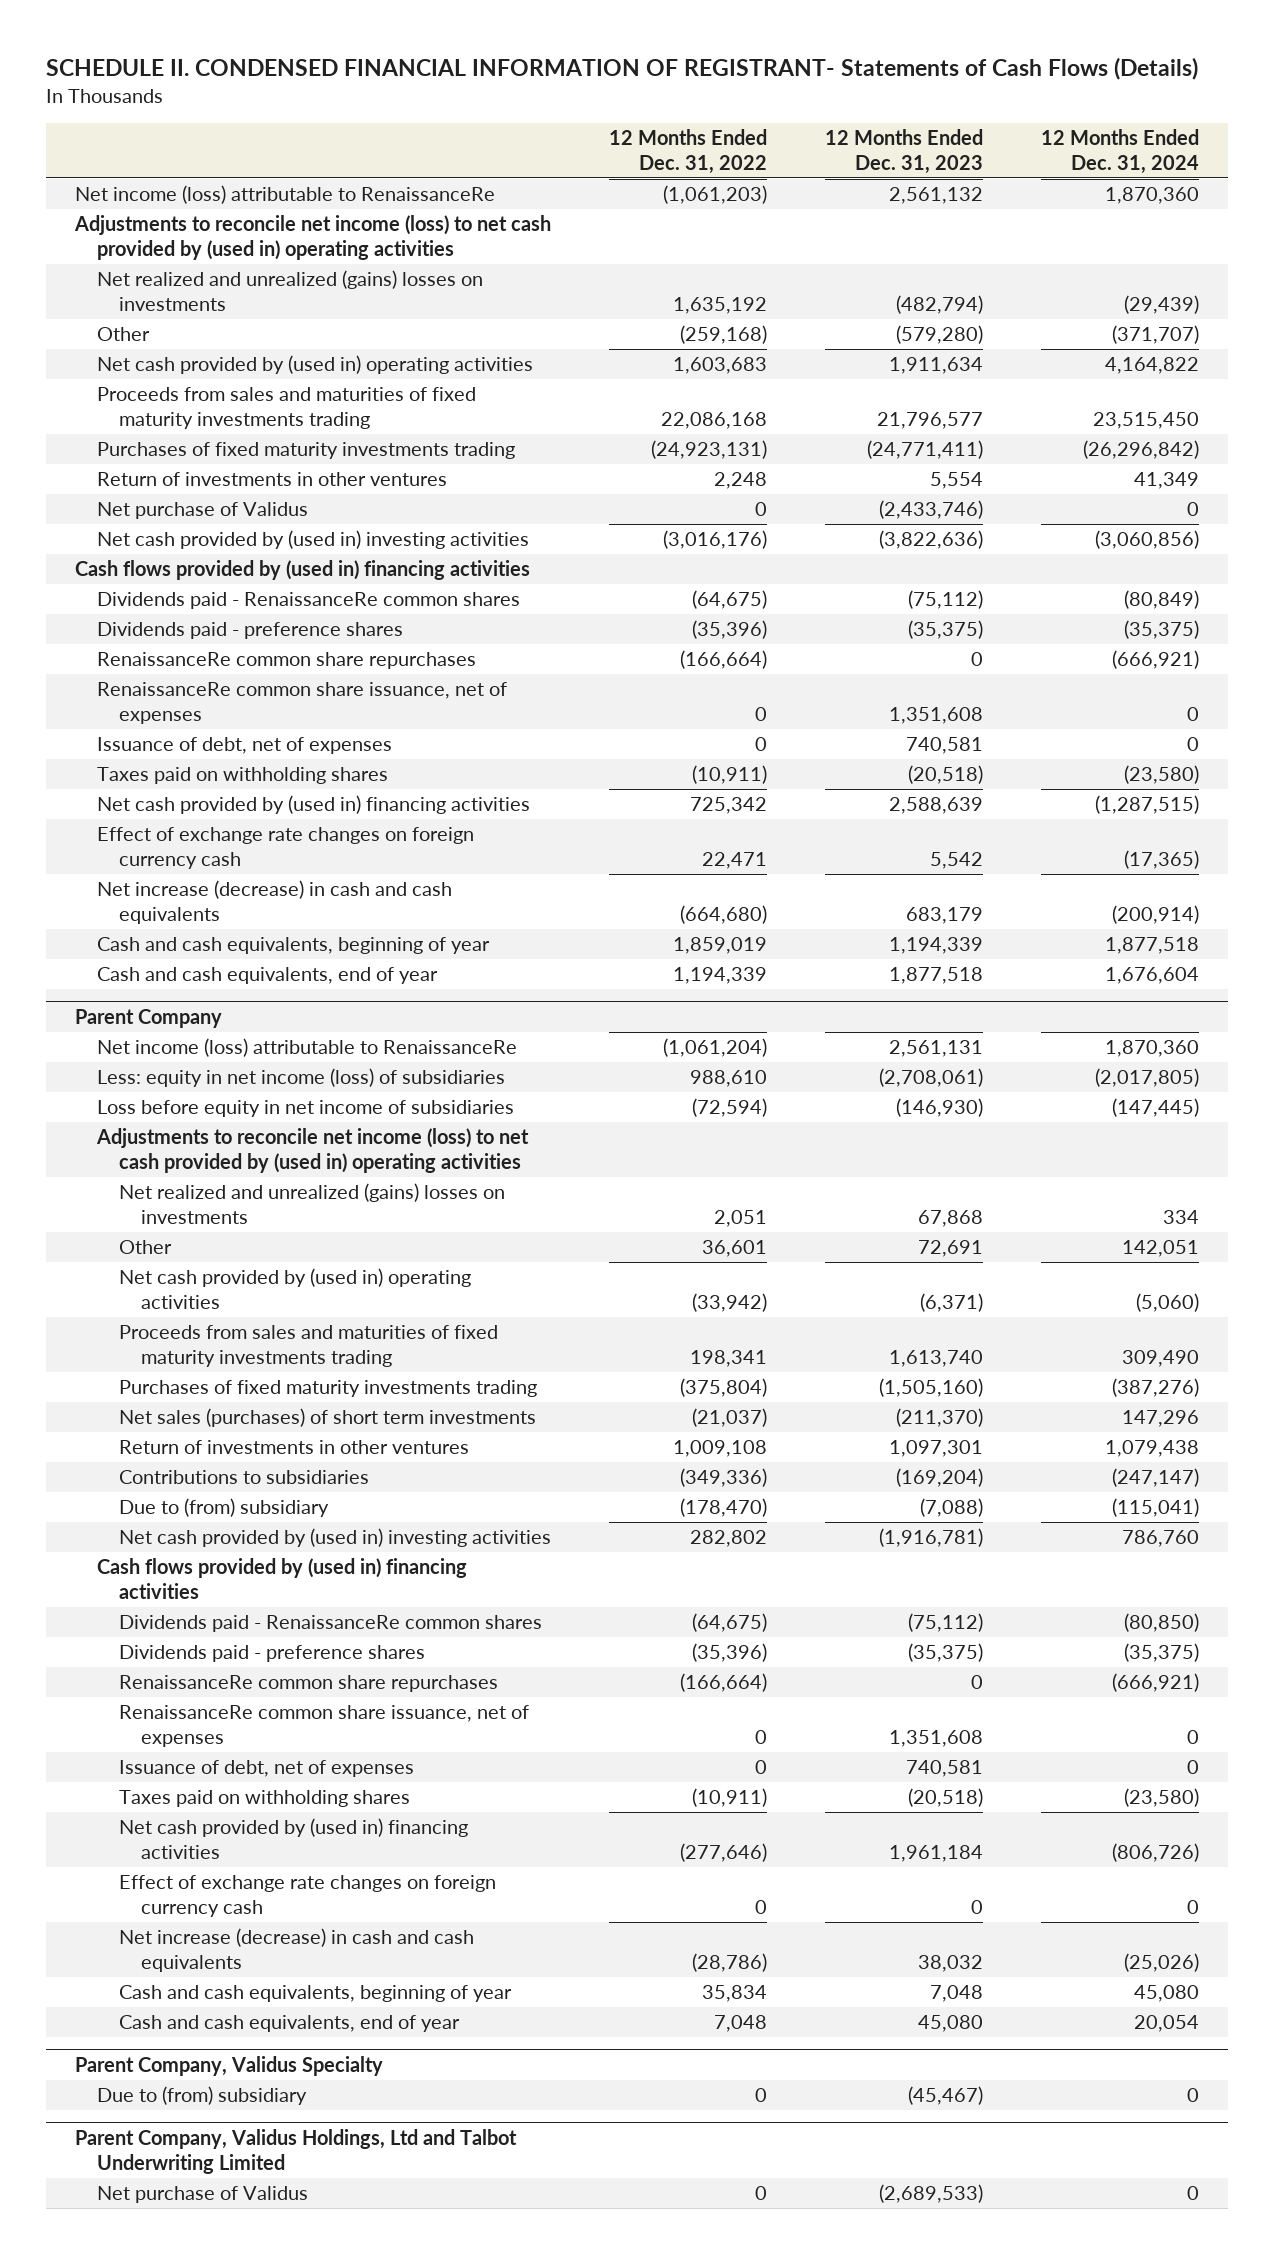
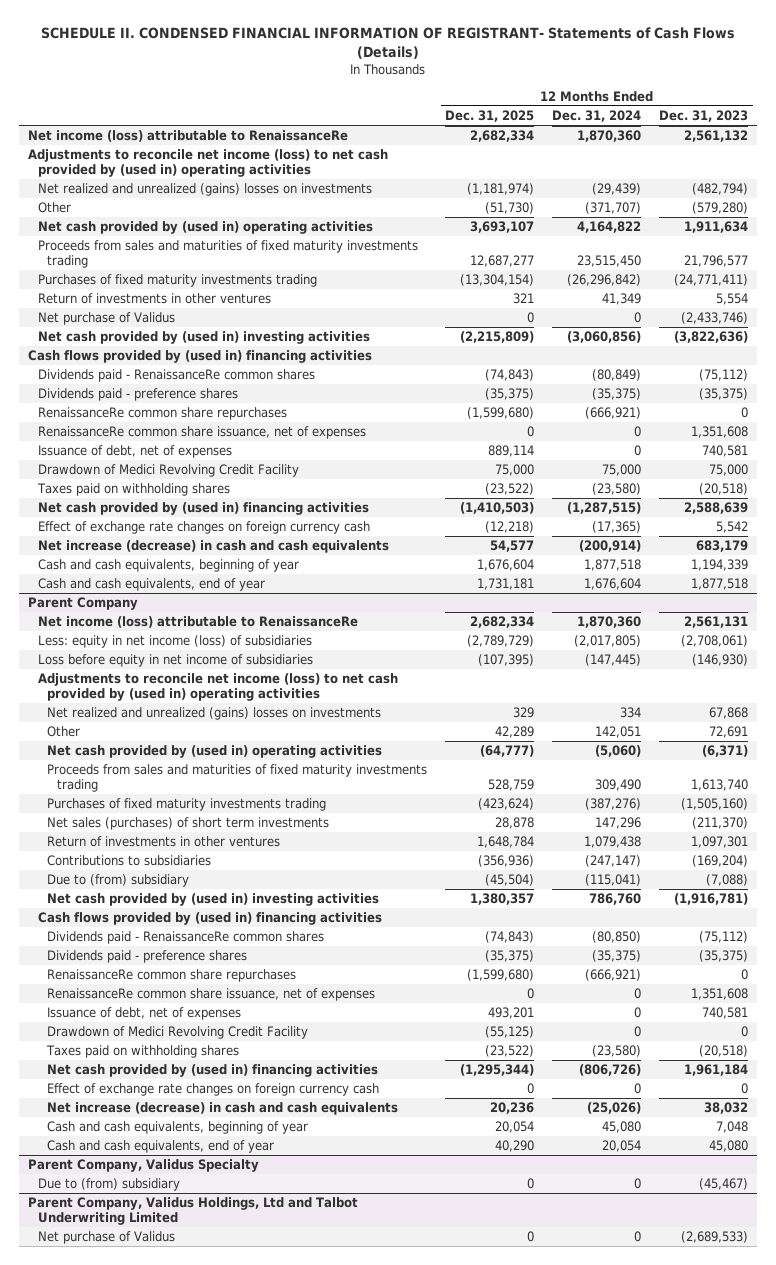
[608,129,767,175] 12 Months Ended Dec. 31, 2022 -> none
none -> [445,110,535,123] Dec. 31, 2025
none -> [37,464,299,478] Drawdown of Medici Revolving Credit Facility
none -> [47,1026,309,1040] Drawdown of Medici Revolving Credit Facility

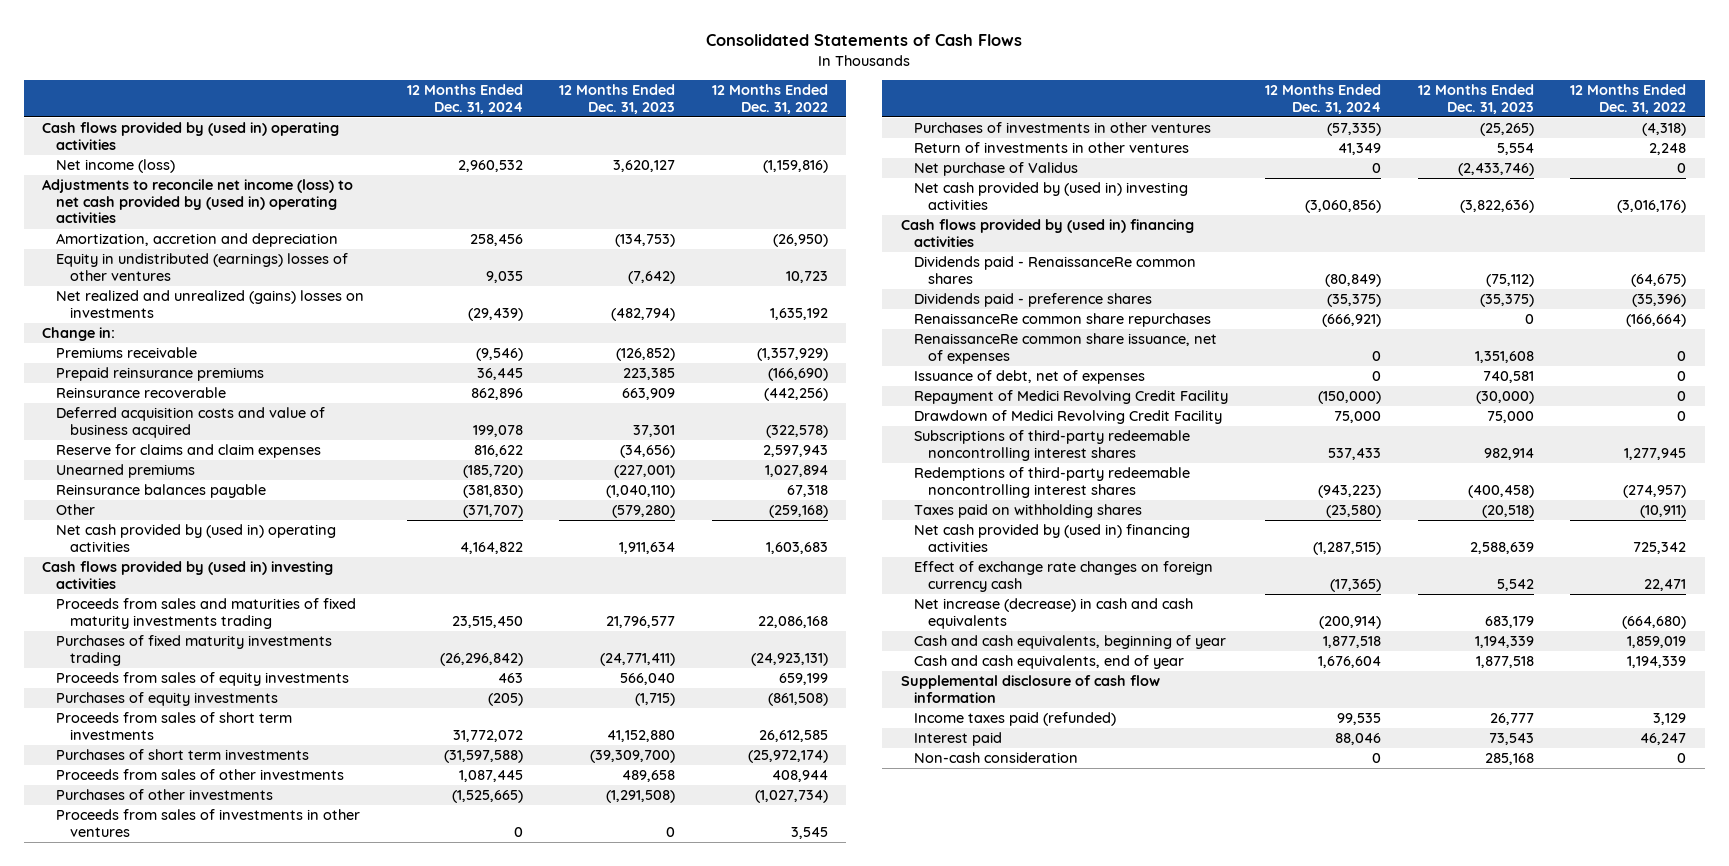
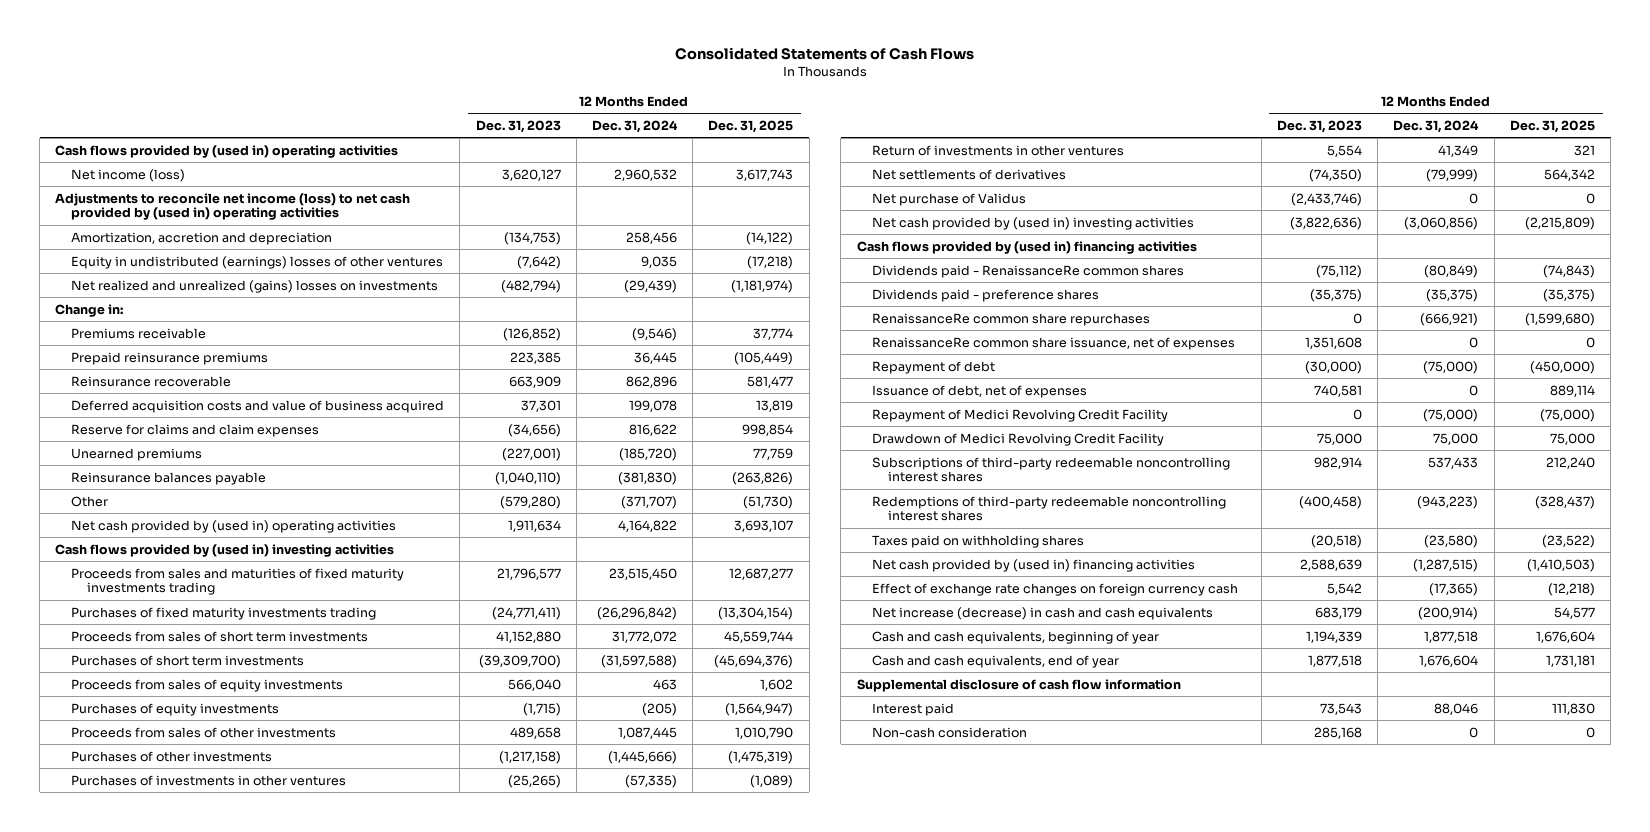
[712,84,829,114] 12 Months Ended Dec. 31, 2022 -> none
none -> [708,119,794,133] Dec. 31, 2025
[56,672,350,687] Proceeds from sales of equity investments -> [71,678,344,692] Proceeds from sales of equity investments
[56,692,279,707] Purchases of equity investments -> [71,702,280,716] Purchases of equity investments
[56,809,361,837] Proceeds from sales of investments in other ventures -> none
[451,790,523,804] (1,525,665) -> [607,750,677,764] (1,445,666)
[606,790,676,804] (1,291,508) -> [498,750,561,764] (1,217,158)
none -> [872,168,1067,180] Net settlements of derivatives
none -> [872,360,996,374] Repayment of debt
[1318,391,1382,405] (150,000) -> [1423,408,1479,422] (75,000)
[1475,391,1534,405] (30,000) -> [1352,408,1362,420] 0
[914,712,1117,727] Income taxes paid (refunded) -> none

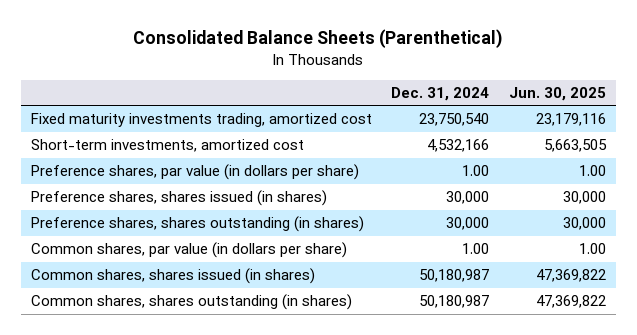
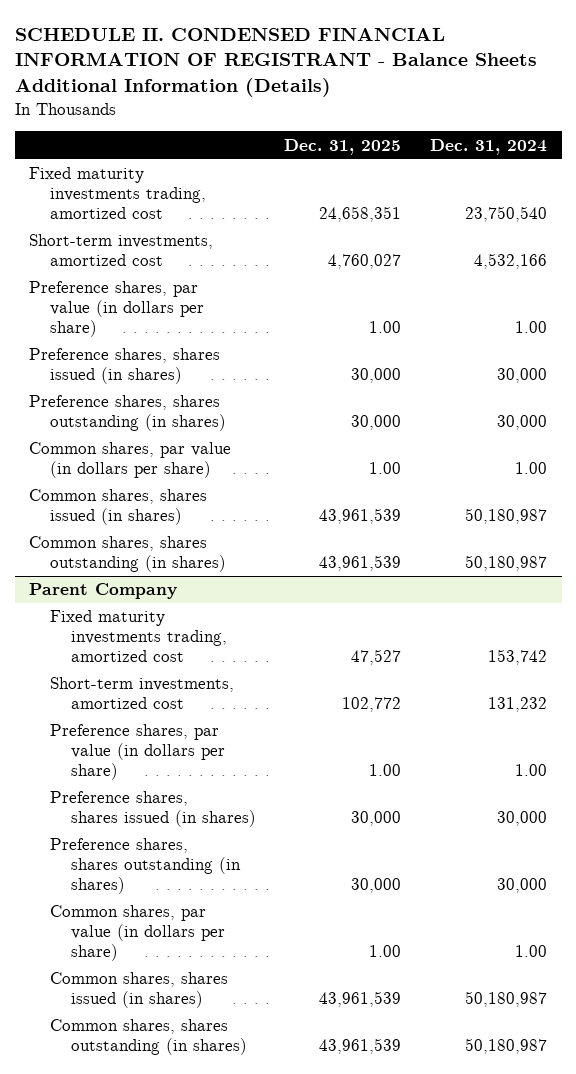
[133,29,504,49] Consolidated Balance Sheets (Parenthetical) -> [14,27,537,98] SCHEDULE II. CONDENSED FINANCIAL INFORMATION OF REGISTRANT - Balance Sheets Additional Information (Details)
[508,87,606,102] Jun. 30, 2025 -> none
none -> [284,138,402,155] Dec. 31, 2025
none -> [29,583,178,600] Parent Company
none -> [49,610,227,663] Fixed maturity investments trading, amortized cost
none -> [49,677,234,710] Short-term investments, amortized cost
none -> [49,724,225,781] Preference shares, par value (in dollars per share)
none -> [49,791,256,828] Preference shares, shares issued (in shares)
none -> [49,838,241,895] Preference shares, shares outstanding (in shares)
none -> [49,905,225,962] Common shares, par value (in dollars per share)
none -> [49,972,228,1009] Common shares, shares issued (in shares)
none -> [49,1019,247,1056] Common shares, shares outstanding (in shares)

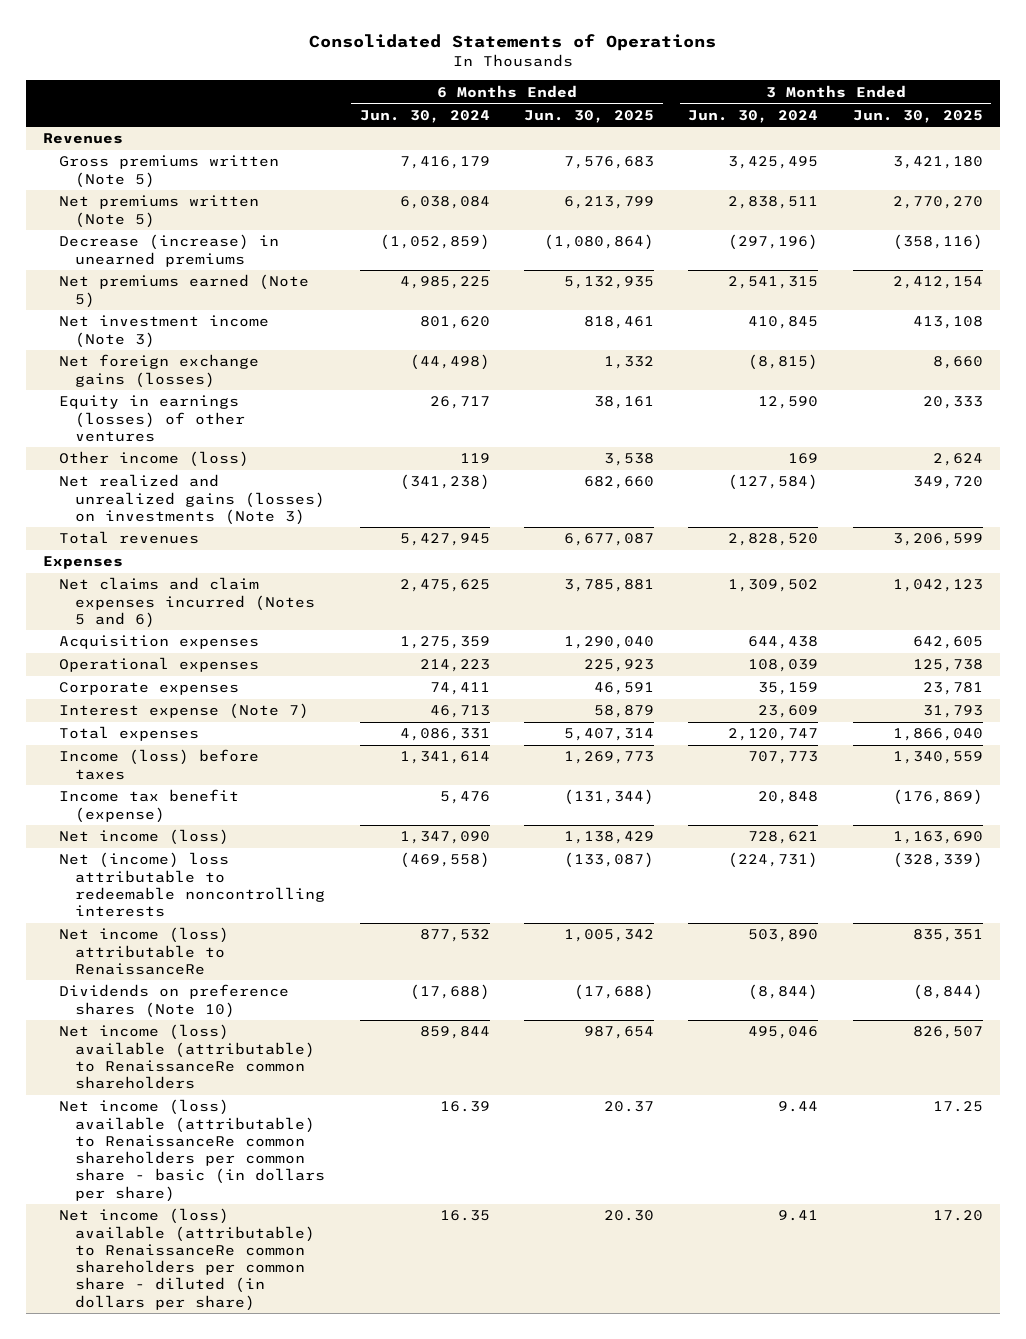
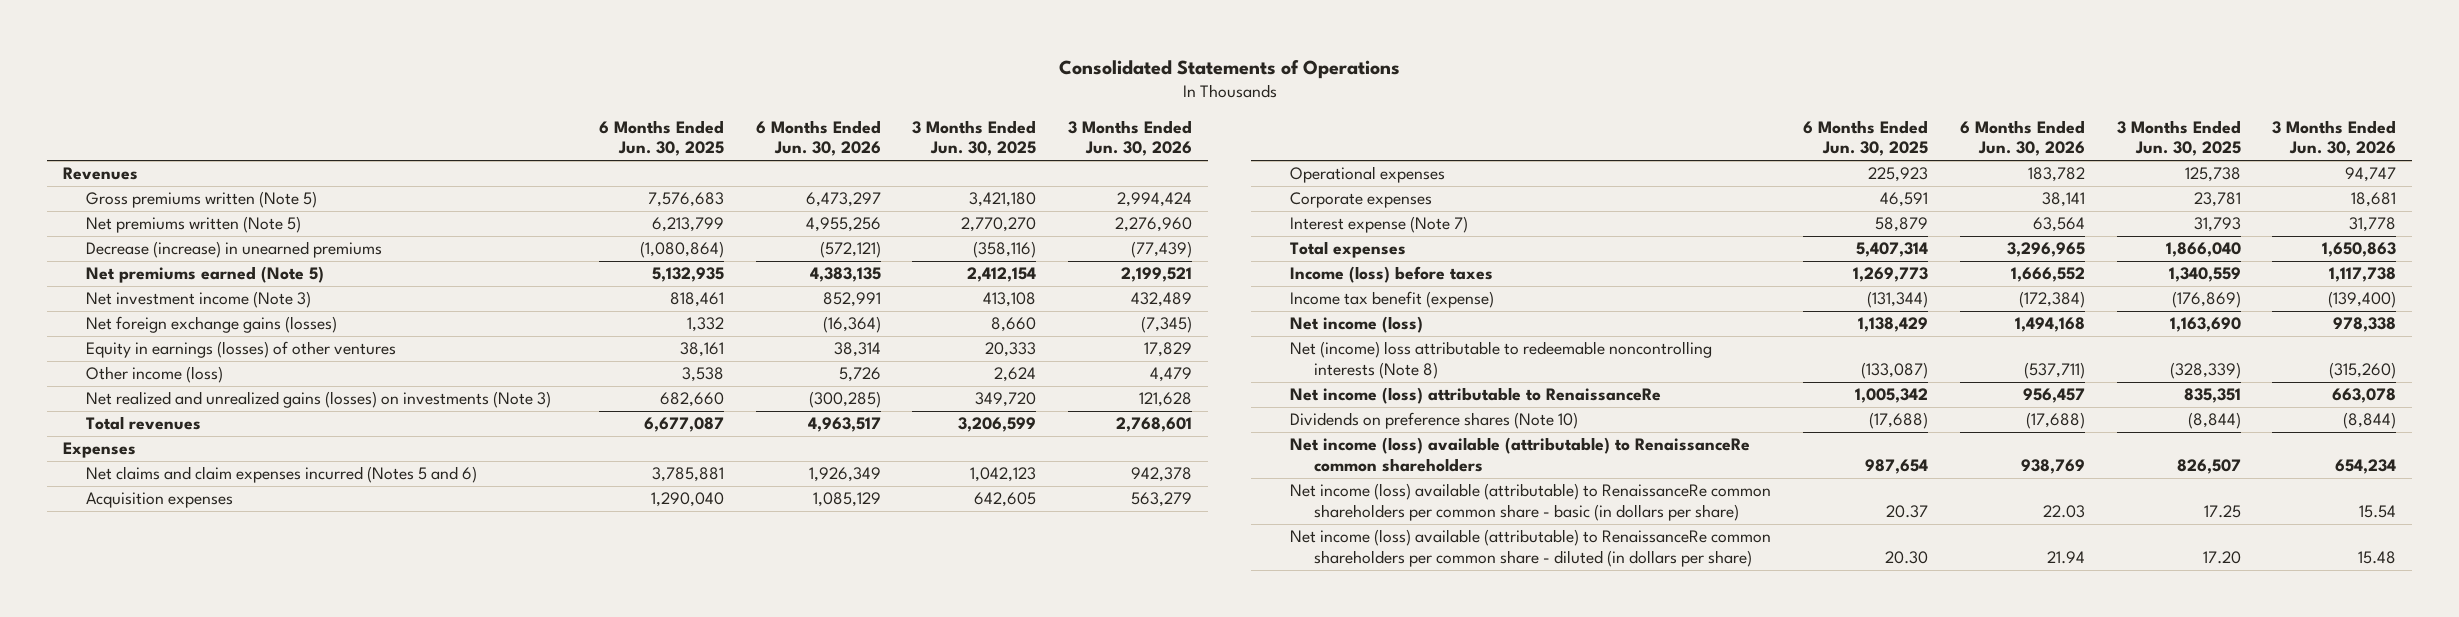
[359,109,490,123] Jun. 30, 2024 -> none
[688,109,819,123] Jun. 30, 2024 -> none
none -> [755,119,881,157] 6 Months Ended Jun. 30, 2026
none -> [1068,119,1193,157] 3 Months Ended Jun. 30, 2026
[59,852,326,918] Net (income) loss attributable to redeemable noncontrolling interests -> [1290,341,1713,380] Net (income) loss attributable to redeemable noncontrolling interests (Note 8)

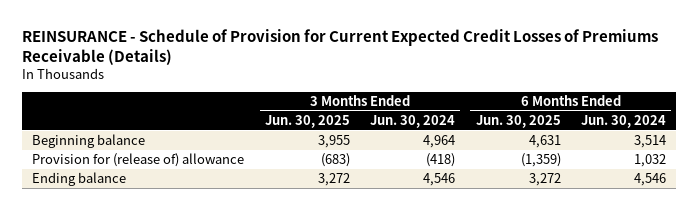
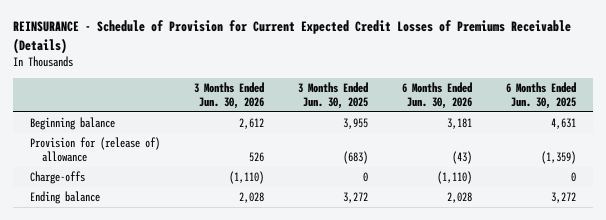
[370,114,456,128] Jun. 30, 2024 -> none
[581,114,667,128] Jun. 30, 2024 -> none
none -> [194,81,265,109] 3 Months Ended Jun. 30, 2026
none -> [402,81,473,109] 6 Months Ended Jun. 30, 2026
none -> [30,170,86,184] Charge-offs

